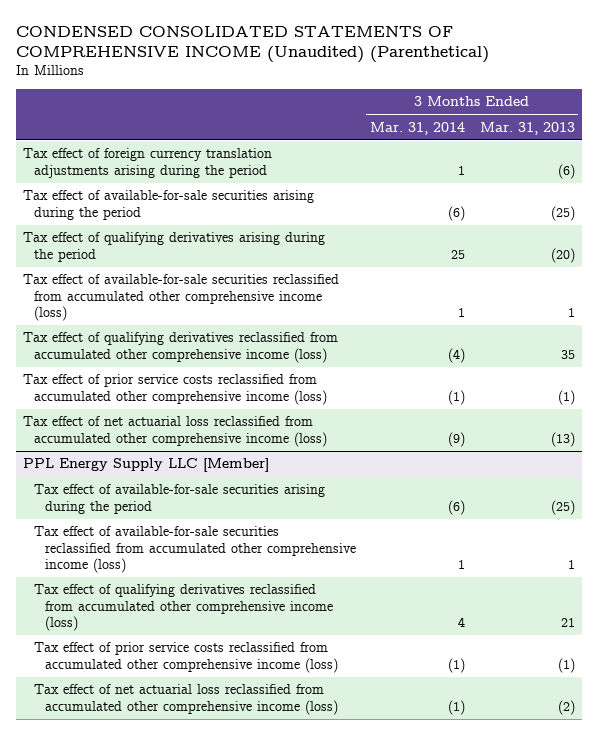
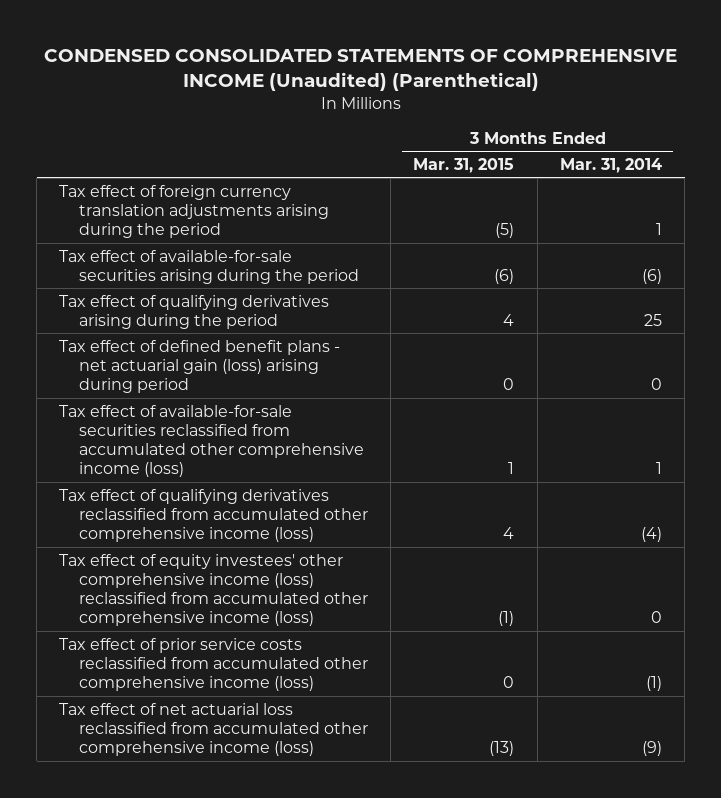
[479,121,575,135] Mar. 31, 2013 -> none
none -> [413,158,515,174] Mar. 31, 2015
none -> [59,339,341,394] Tax effect of defined benefit plans - net actuarial gain (loss) arising during period
none -> [59,553,368,627] Tax effect of equity investees' other comprehensive income (loss) reclassified from accumulated other comprehensive income (loss)
[23,458,270,473] PPL Energy Supply LLC [Member] -> none
[33,484,325,514] Tax effect of available-for-sale securities arising during the period -> none
[33,526,356,574] Tax effect of available-for-sale securities reclassified from accumulated other comprehensive income (loss) -> none
[33,584,333,632] Tax effect of qualifying derivatives reclassified from accumulated other comprehensive income (loss) -> none
[33,642,338,673] Tax effect of prior service costs reclassified from accumulated other comprehensive income (loss) -> none
[33,684,338,715] Tax effect of net actuarial loss reclassified from accumulated other comprehensive income (loss) -> none

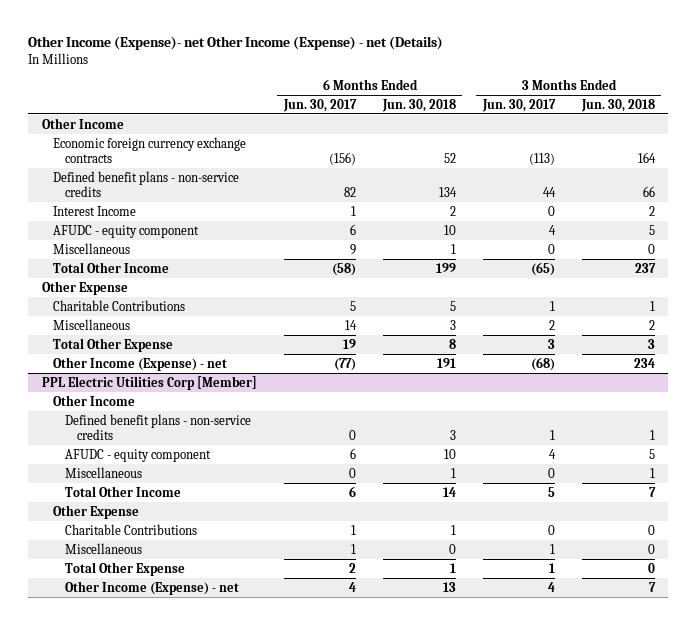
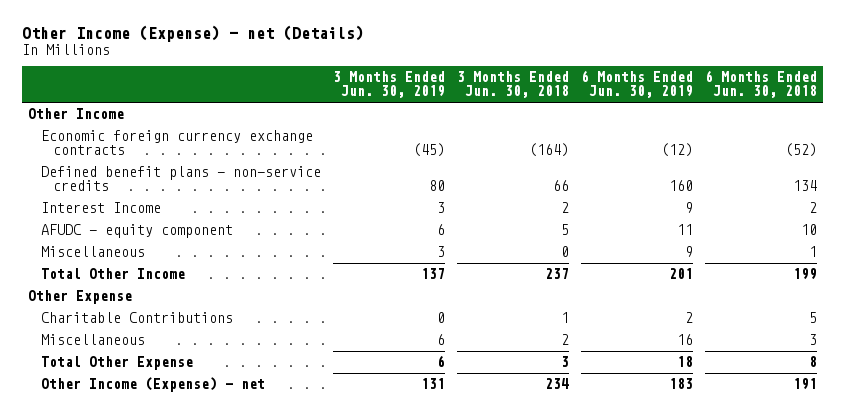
[28,36,444,51] Other Income (Expense)- net Other Income (Expense) - net (Details) -> [21,25,364,43] Other Income (Expense) - net (Details)
[282,98,357,112] Jun. 30, 2017 -> none
[481,98,556,112] Jun. 30, 2017 -> none
none -> [332,71,445,99] 3 Months Ended Jun. 30, 2019
none -> [580,70,693,99] 6 Months Ended Jun. 30, 2019
[443,152,456,163] 52 -> [784,143,817,158] (52)
[637,151,656,163] 164 -> [528,143,569,158] (164)
[41,375,257,390] PPL Electric Utilities Corp [Member] -> none
[53,394,136,406] Other Income -> none
[65,413,252,440] Defined benefit plans - non-service credits -> none
[65,448,212,462] AFUDC - equity component -> none
[65,466,143,478] Miscellaneous -> none
[65,485,182,497] Total Other Income -> none
[53,504,140,519] Other Expense -> none
[65,523,198,535] Charitable Contributions -> none
[65,542,143,554] Miscellaneous -> none
[65,561,186,576] Total Other Expense -> none
[65,580,240,595] Other Income (Expense) - net -> none

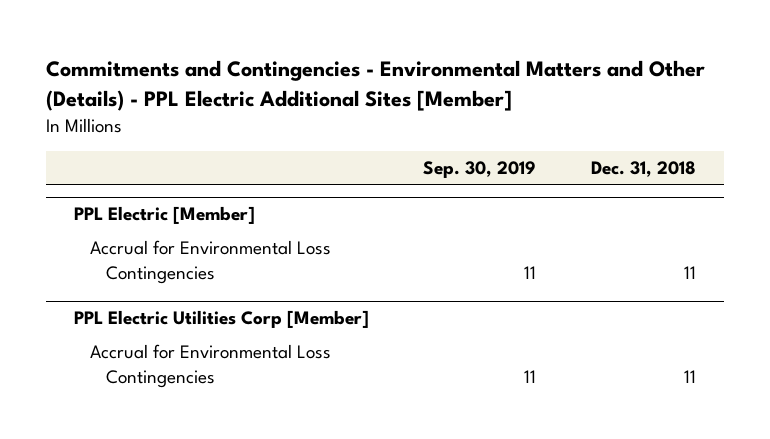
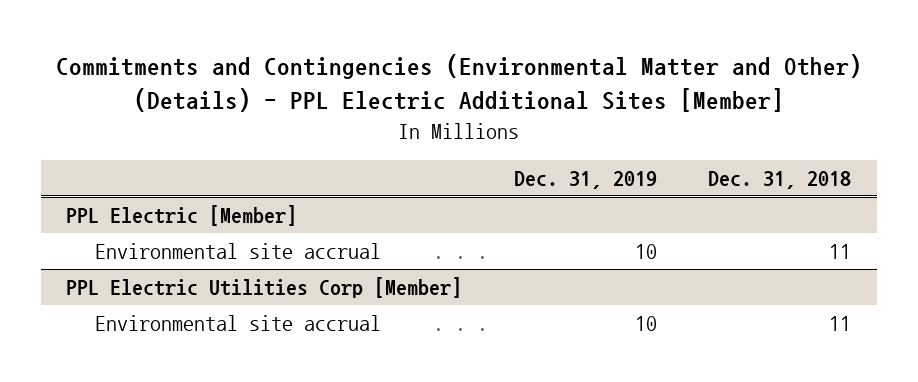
[46,60,706,111] Commitments and Contingencies - Environmental Matters and Other (Details) - PPL Electric Additional Sites [Member] -> [55,54,862,113] Commitments and Contingencies (Environmental Matter and Other) (Details) - PPL Electric Additional Sites [Member]
[423,161,537,179] Sep. 30, 2019 -> none
none -> [513,170,657,189] Dec. 31, 2019
[89,240,331,284] Accrual for Environmental Loss Contingencies -> [94,243,381,260] Environmental site accrual
[89,344,331,388] Accrual for Environmental Loss Contingencies -> [94,315,381,332] Environmental site accrual

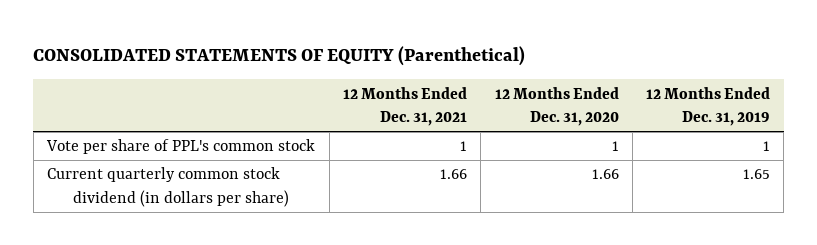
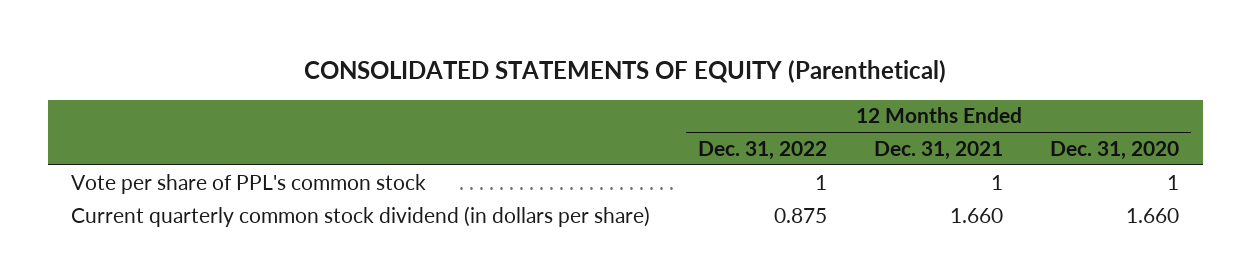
[646,86,771,127] 12 Months Ended Dec. 31, 2019 -> none
none -> [697,141,827,161] Dec. 31, 2022
[439,169,467,180] 1.66 -> [950,207,1004,223] 1.660
[591,169,619,180] 1.66 -> [1126,207,1180,223] 1.660

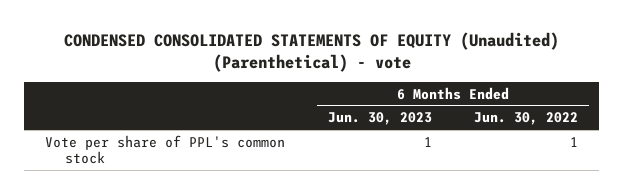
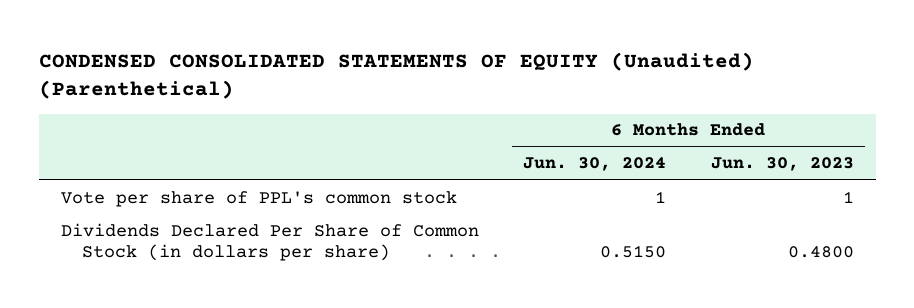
[63,32,559,73] CONDENSED CONSOLIDATED STATEMENTS OF EQUITY (Unaudited) (Parenthetical) - vote -> [38,52,754,100] CONDENSED CONSOLIDATED STATEMENTS OF EQUITY (Unaudited) (Parenthetical)
[473,112,578,126] Jun. 30, 2022 -> none
none -> [523,157,667,172] Jun. 30, 2024
none -> [60,222,479,262] Dividends Declared Per Share of Common Stock (in dollars per share)

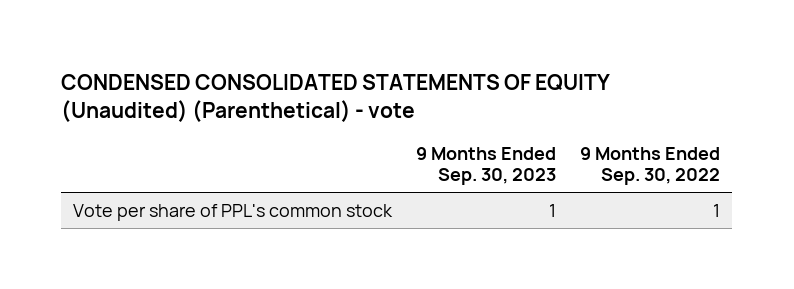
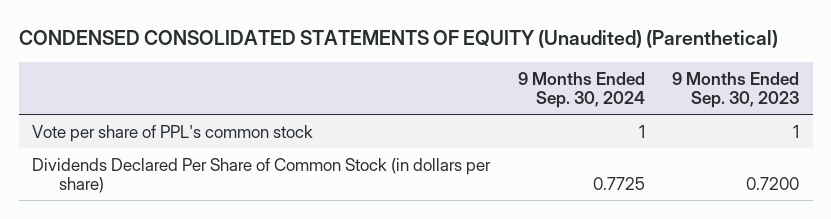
[61,73,611,122] CONDENSED CONSOLIDATED STATEMENTS OF EQUITY (Unaudited) (Parenthetical) - vote -> [18,29,778,48] CONDENSED CONSOLIDATED STATEMENTS OF EQUITY (Unaudited) (Parenthetical)
[580,147,721,186] 9 Months Ended Sep. 30, 2022 -> none
none -> [517,71,645,109] 9 Months Ended Sep. 30, 2024
none -> [32,157,492,194] Dividends Declared Per Share of Common Stock (in dollars per share)

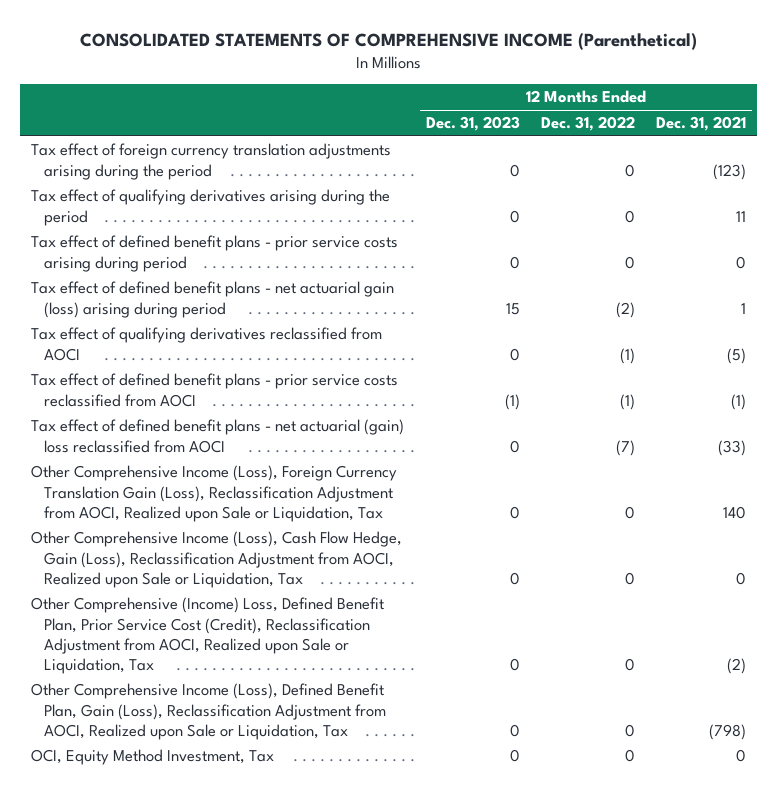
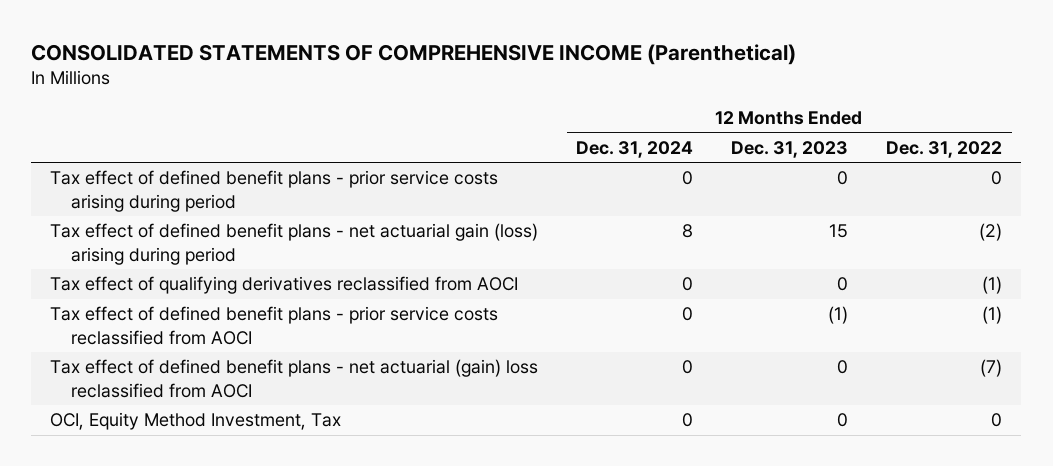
[656,116,747,132] Dec. 31, 2021 -> none
none -> [576,140,694,158] Dec. 31, 2024
[31,143,392,180] Tax effect of foreign currency translation adjustments arising during the period -> none
[31,189,391,226] Tax effect of qualifying derivatives arising during the period -> none
[31,465,398,522] Other Comprehensive Income (Loss), Foreign Currency Translation Gain (Loss), Reclassification Adjustment from AOCI, Realized upon Sale or Liquidation, Tax -> none
[31,531,403,588] Other Comprehensive Income (Loss), Cash Flow Hedge, Gain (Loss), Reclassification Adjustment from AOCI, Realized upon Sale or Liquidation, Tax -> none
[31,597,385,674] Other Comprehensive (Income) Loss, Defined Benefit Plan, Prior Service Cost (Credit), Reclassification Adjustment from AOCI, Realized upon Sale or Liquidation, Tax -> none
[31,683,387,740] Other Comprehensive Income (Loss), Defined Benefit Plan, Gain (Loss), Reclassification Adjustment from AOCI, Realized upon Sale or Liquidation, Tax -> none

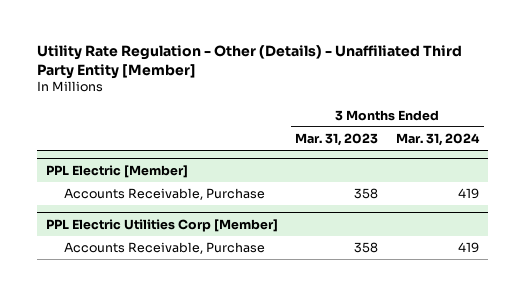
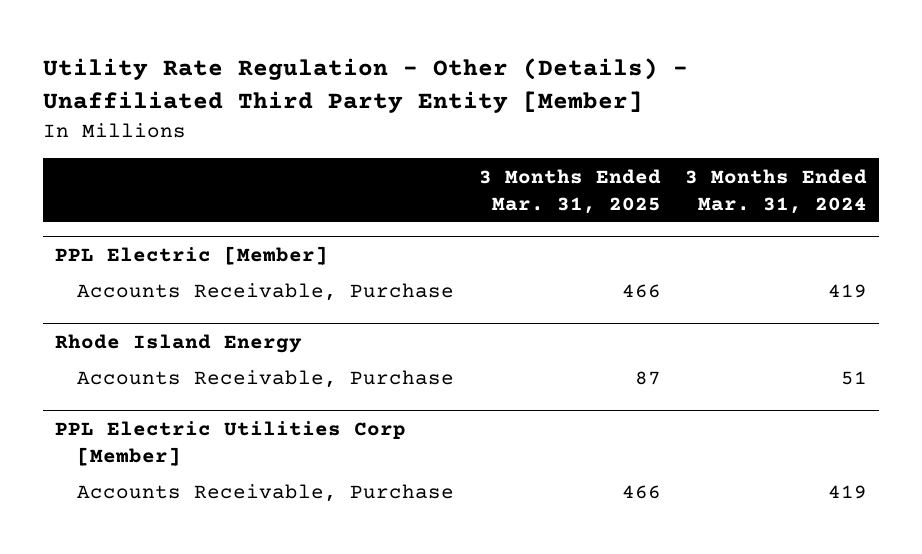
[295,133,379,147] Mar. 31, 2023 -> none
none -> [478,168,661,214] 3 Months Ended Mar. 31, 2025
none -> [54,333,302,353] Rhode Island Energy
none -> [77,370,455,389] Accounts Receivable, Purchase

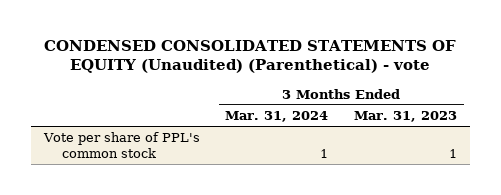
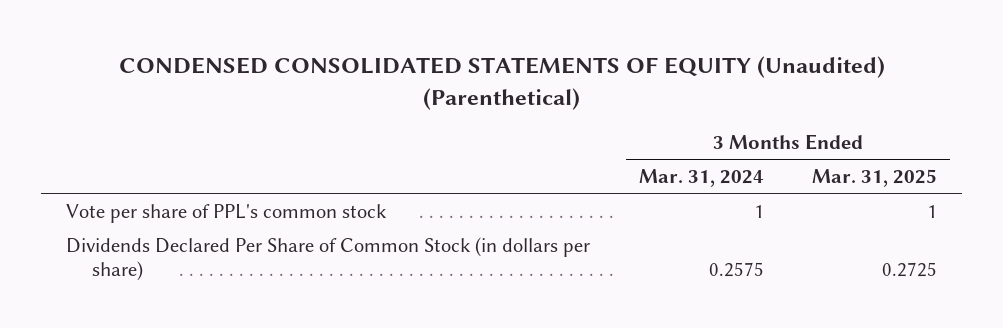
[44,39,457,74] CONDENSED CONSOLIDATED STATEMENTS OF EQUITY (Unaudited) (Parenthetical) - vote -> [118,56,885,110] CONDENSED CONSOLIDATED STATEMENTS OF EQUITY (Unaudited) (Parenthetical)
[354,111,458,123] Mar. 31, 2023 -> none
none -> [812,168,938,187] Mar. 31, 2025
none -> [65,236,590,282] Dividends Declared Per Share of Common Stock (in dollars per share)

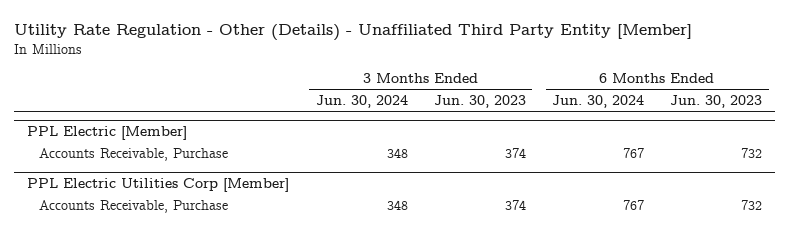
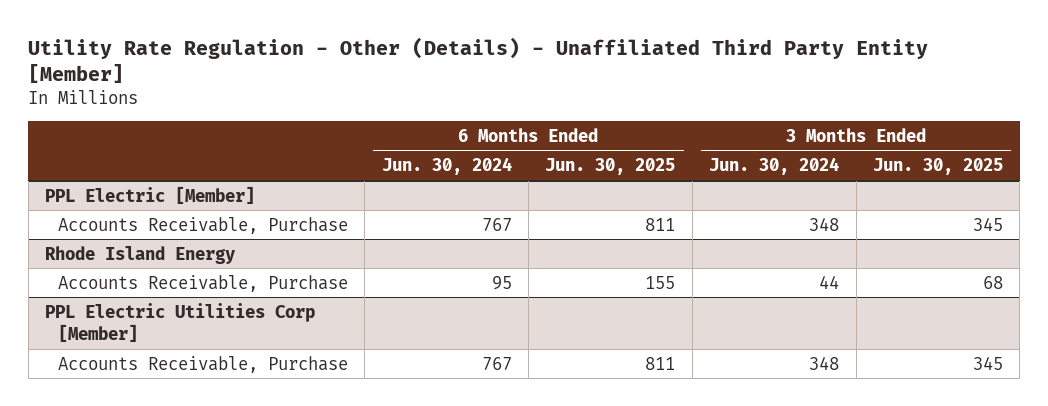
[433,94,526,108] Jun. 30, 2023 -> none
[670,94,763,108] Jun. 30, 2023 -> none
none -> [545,158,676,176] Jun. 30, 2025
none -> [872,158,1003,176] Jun. 30, 2025
none -> [45,245,236,264] Rhode Island Energy
none -> [57,274,348,292] Accounts Receivable, Purchase

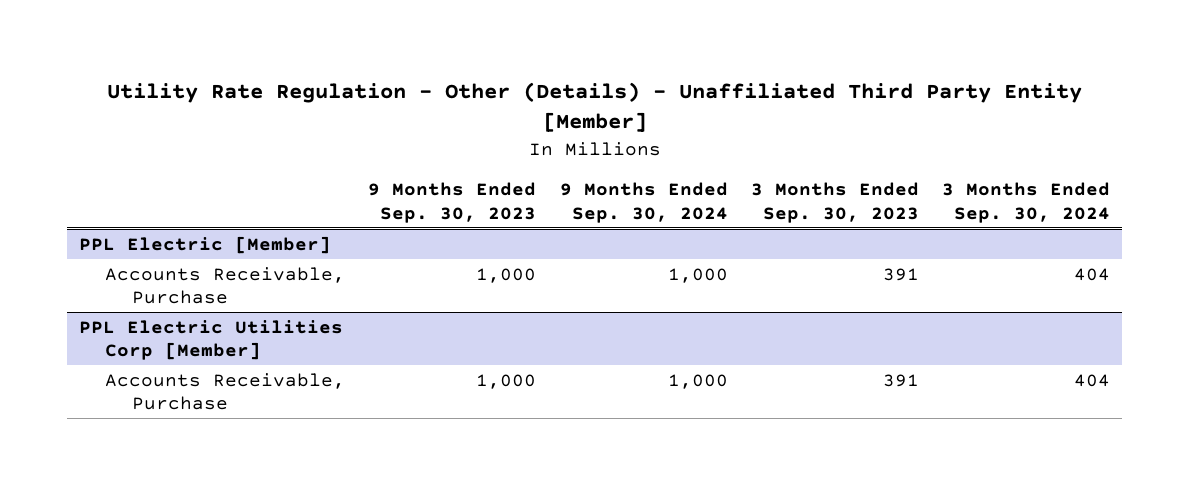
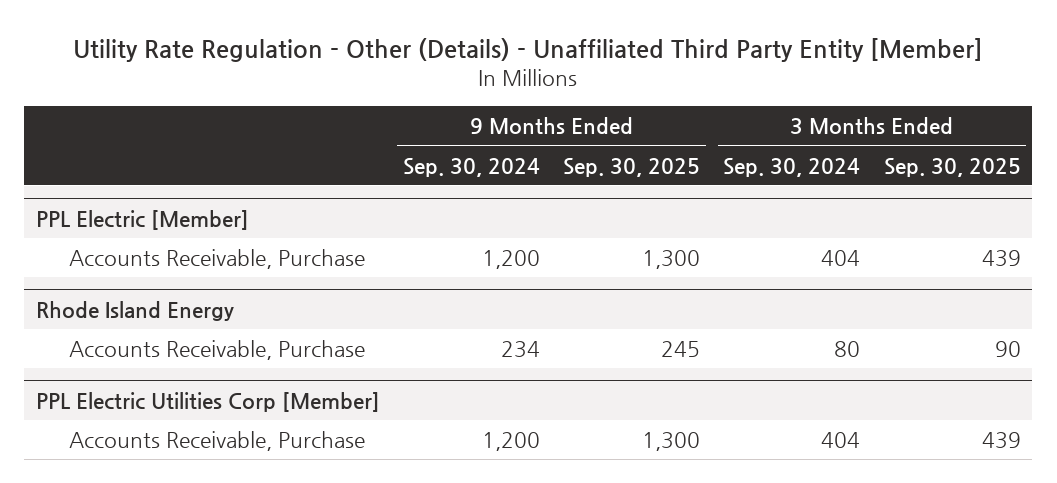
[368,182,537,223] 9 Months Ended Sep. 30, 2023 -> none
[750,182,919,223] 3 Months Ended Sep. 30, 2023 -> none
none -> [563,157,701,177] Sep. 30, 2025
none -> [883,157,1021,177] Sep. 30, 2025
[667,267,728,283] 1,000 -> [482,249,541,269] 1,200
none -> [35,300,234,321] Rhode Island Energy
none -> [69,339,366,360] Accounts Receivable, Purchase
[667,373,728,389] 1,000 -> [482,431,541,451] 1,200

